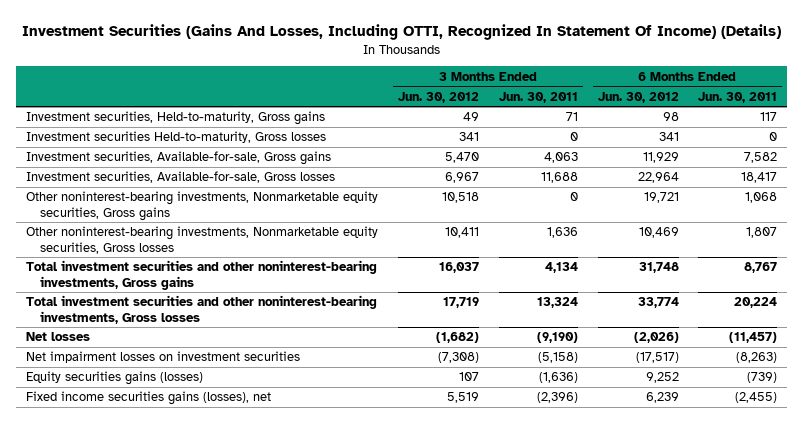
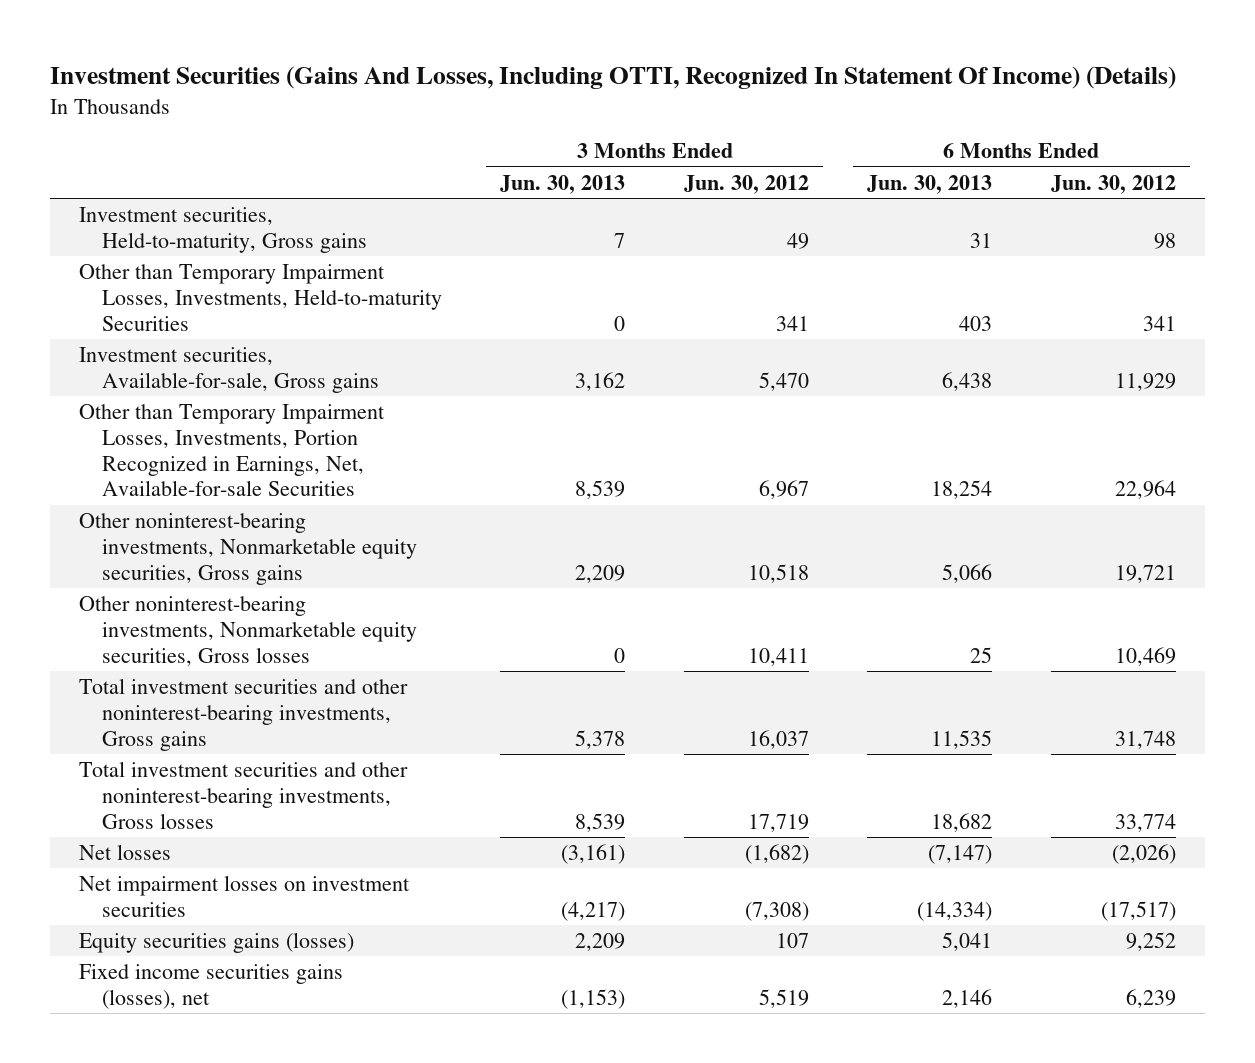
[498,91,578,103] Jun. 30, 2011 -> none
[698,91,778,103] Jun. 30, 2011 -> none
none -> [500,174,626,194] Jun. 30, 2013
none -> [867,174,993,194] Jun. 30, 2013
[25,131,326,144] Investment securities Held-to-maturity, Gross losses -> [79,263,443,331] Other than Temporary Impairment Losses, Investments, Held-to-maturity Securities
[25,171,335,184] Investment securities, Available-for-sale, Gross losses -> [79,403,386,497] Other than Temporary Impairment Losses, Investments, Portion Recognized in Earnings, Net, Available-for-sale Securities

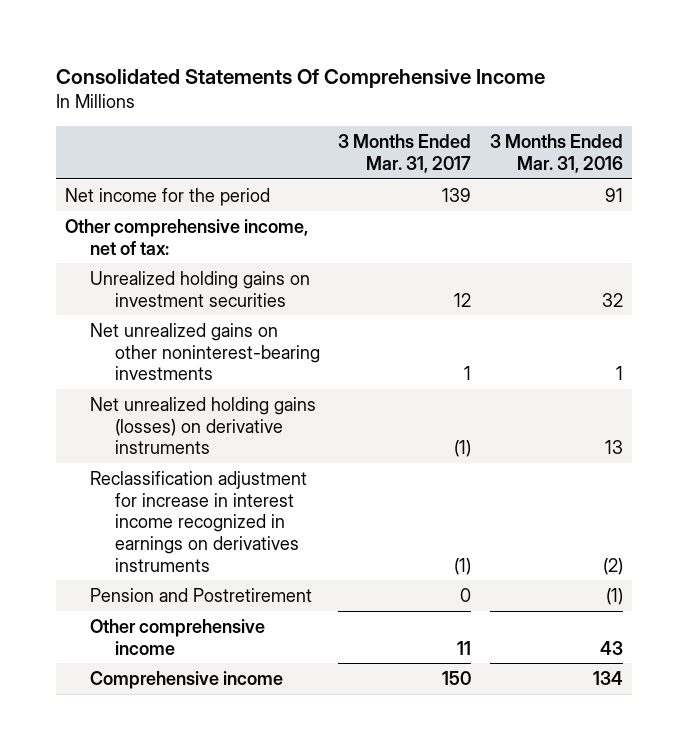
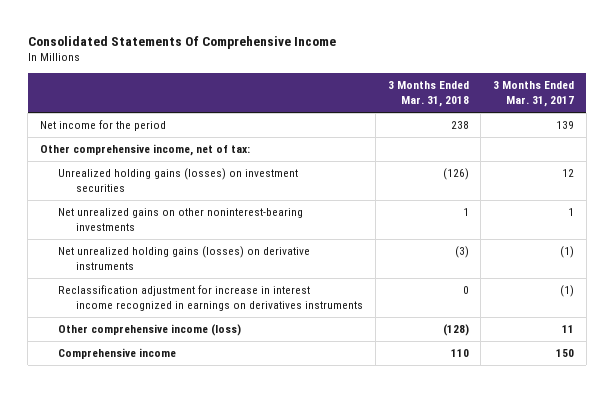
[490,134,624,173] 3 Months Ended Mar. 31, 2016 -> none
none -> [387,81,469,108] 3 Months Ended Mar. 31, 2018
[90,270,311,307] Unrealized holding gains on investment securities -> [57,168,298,193] Unrealized holding gains (losses) on investment securities
[90,587,313,602] Pension and Postretirement -> none
[90,618,266,655] Other comprehensive income -> [57,324,241,337] Other comprehensive income (loss)

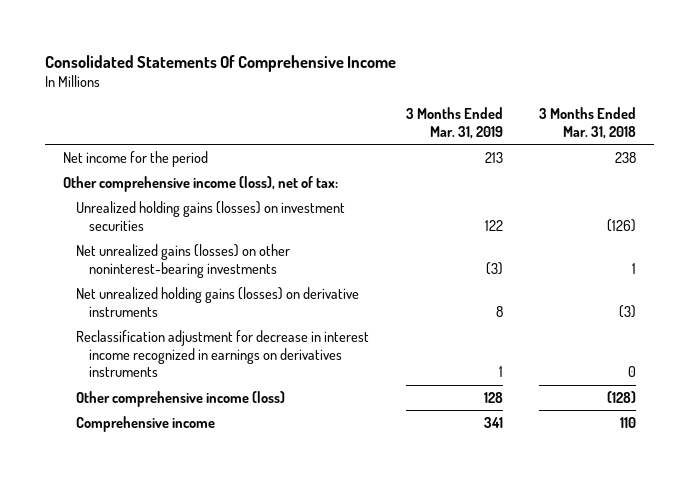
[493,81,575,108] 3 Months Ended Mar. 31, 2017 -> none
none -> [405,107,503,140] 3 Months Ended Mar. 31, 2019
[39,144,250,157] Other comprehensive income, net of tax: -> [63,175,339,192] Other comprehensive income (loss), net of tax:
[57,208,303,232] Net unrealized gains on other noninterest-bearing investments -> [76,243,291,278] Net unrealized gains (losses) on other noninterest-bearing investments
[57,285,364,312] Reclassification adjustment for increase in interest income recognized in earnings on derivatives instruments -> [76,329,370,378] Reclassification adjustment for decrease in interest income recognized in earnings on derivatives instruments

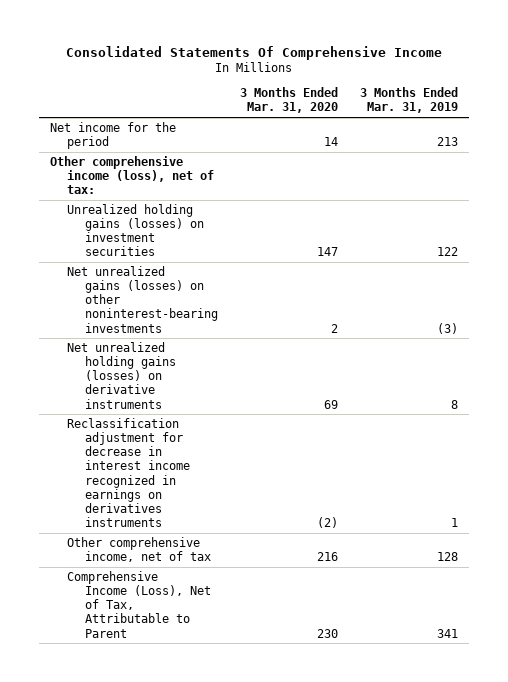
[538,107,636,140] 3 Months Ended Mar. 31, 2018 -> none
none -> [239,87,338,114] 3 Months Ended Mar. 31, 2020
[76,390,286,407] Other comprehensive income (loss) -> [67,537,211,563] Other comprehensive income, net of tax
[76,415,216,432] Comprehensive income -> [67,571,211,638] Comprehensive Income (Loss), Net of Tax, Attributable to Parent

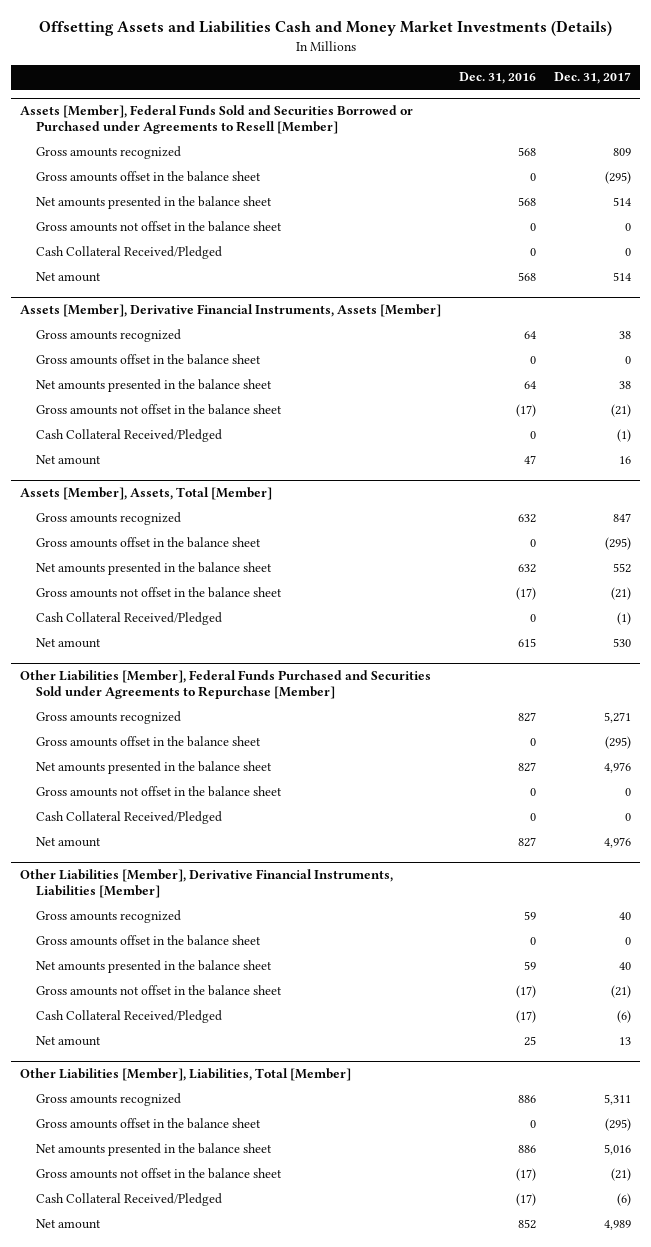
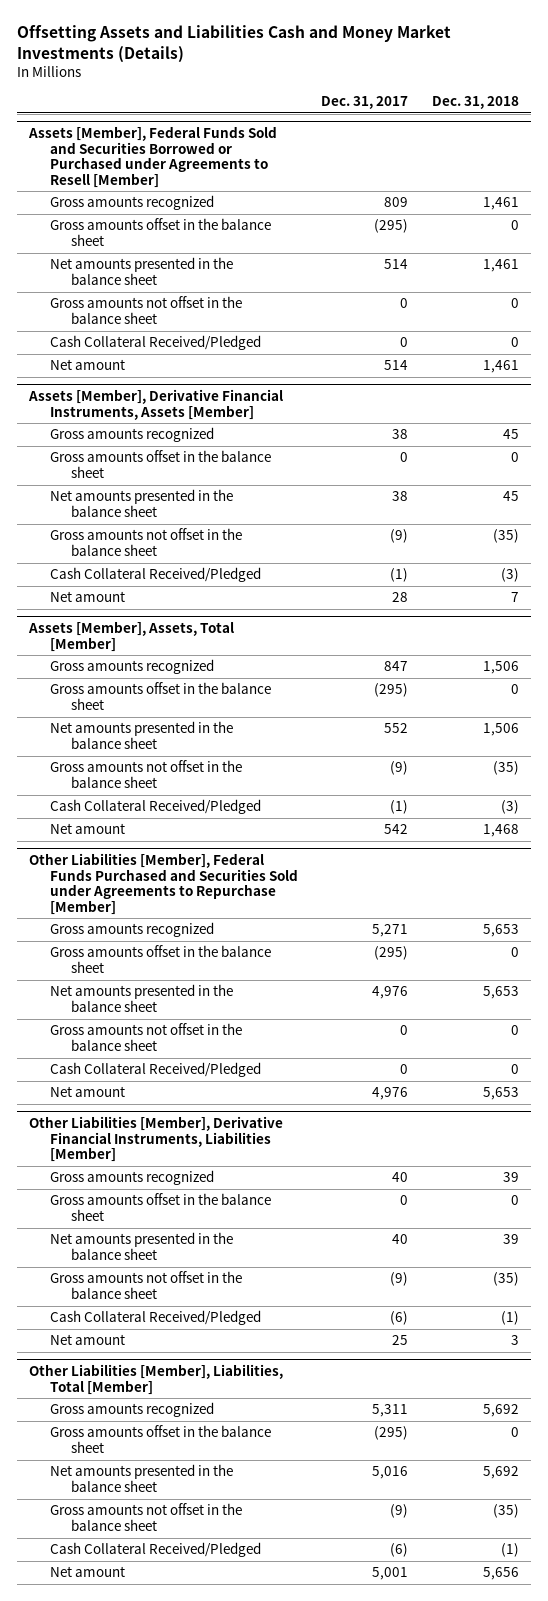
[459,72,537,85] Dec. 31, 2016 -> none
none -> [431,96,519,110] Dec. 31, 2018
[611,403,632,417] (21) -> [390,529,409,544] (9)
[619,455,632,464] 16 -> [392,592,409,603] 28
[611,586,632,600] (21) -> [390,761,409,776] (9)
[613,637,632,647] 530 -> [384,824,409,835] 542
[611,984,632,998] (21) -> [390,1272,409,1287] (9)
[619,1036,632,1045] 13 -> [392,1335,409,1346] 25
[611,1167,632,1181] (21) -> [390,1504,409,1519] (9)
[604,1219,632,1230] 4,989 -> [372,1567,409,1581] 5,001

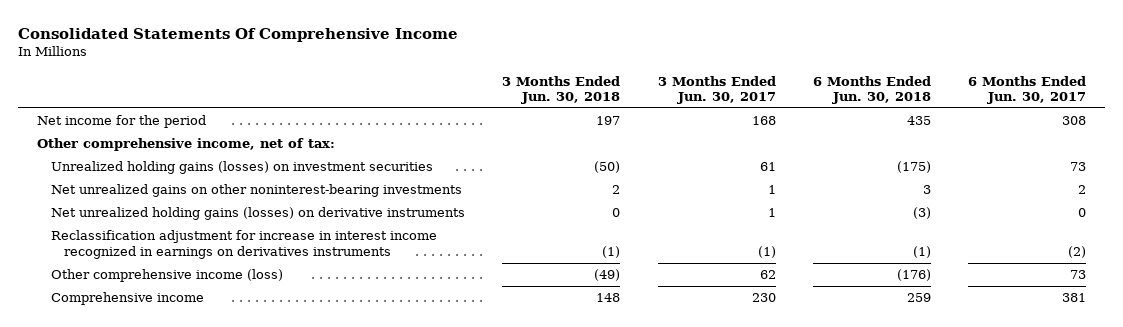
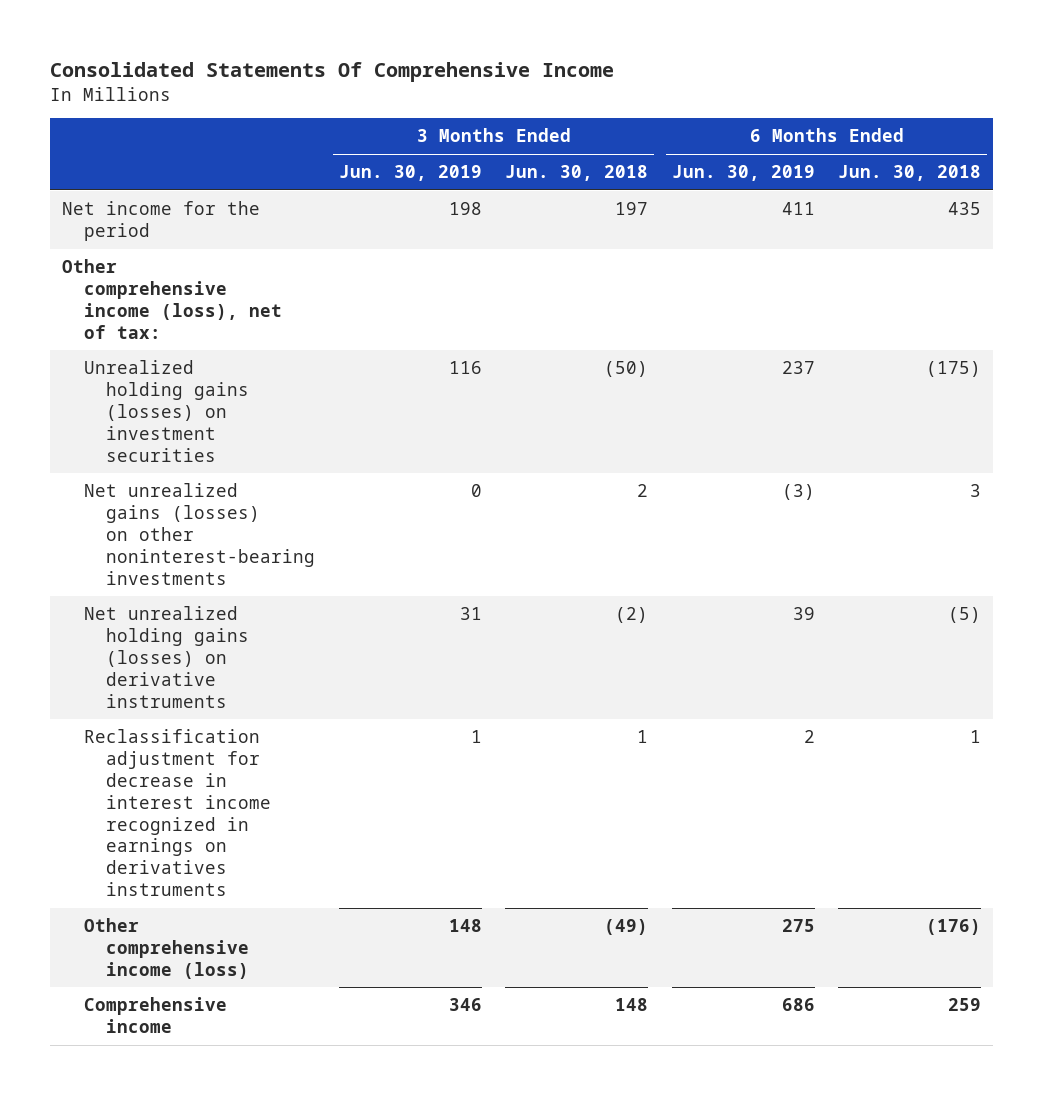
[657,75,776,105] 3 Months Ended Jun. 30, 2017 -> none
[968,75,1087,105] 6 Months Ended Jun. 30, 2017 -> none
none -> [338,165,482,182] Jun. 30, 2019
none -> [671,165,815,182] Jun. 30, 2019
[37,138,336,152] Other comprehensive income, net of tax: -> [62,259,283,339] Other comprehensive income (loss), net of tax:
[50,184,462,198] Net unrealized gains on other noninterest-bearing investments -> [84,483,316,585] Net unrealized gains (losses) on other noninterest-bearing investments
[612,208,621,218] 0 -> [615,607,649,624] (2)
[912,207,931,220] (3) -> [948,607,982,624] (5)
[50,230,437,259] Reclassification adjustment for increase in interest income recognized in earnings on derivatives instruments -> [84,729,272,897] Reclassification adjustment for decrease in interest income recognized in earnings on derivatives instruments
[602,245,621,258] (1) -> [637,730,649,744] 1
[912,245,931,258] (1) -> [970,730,982,744] 1

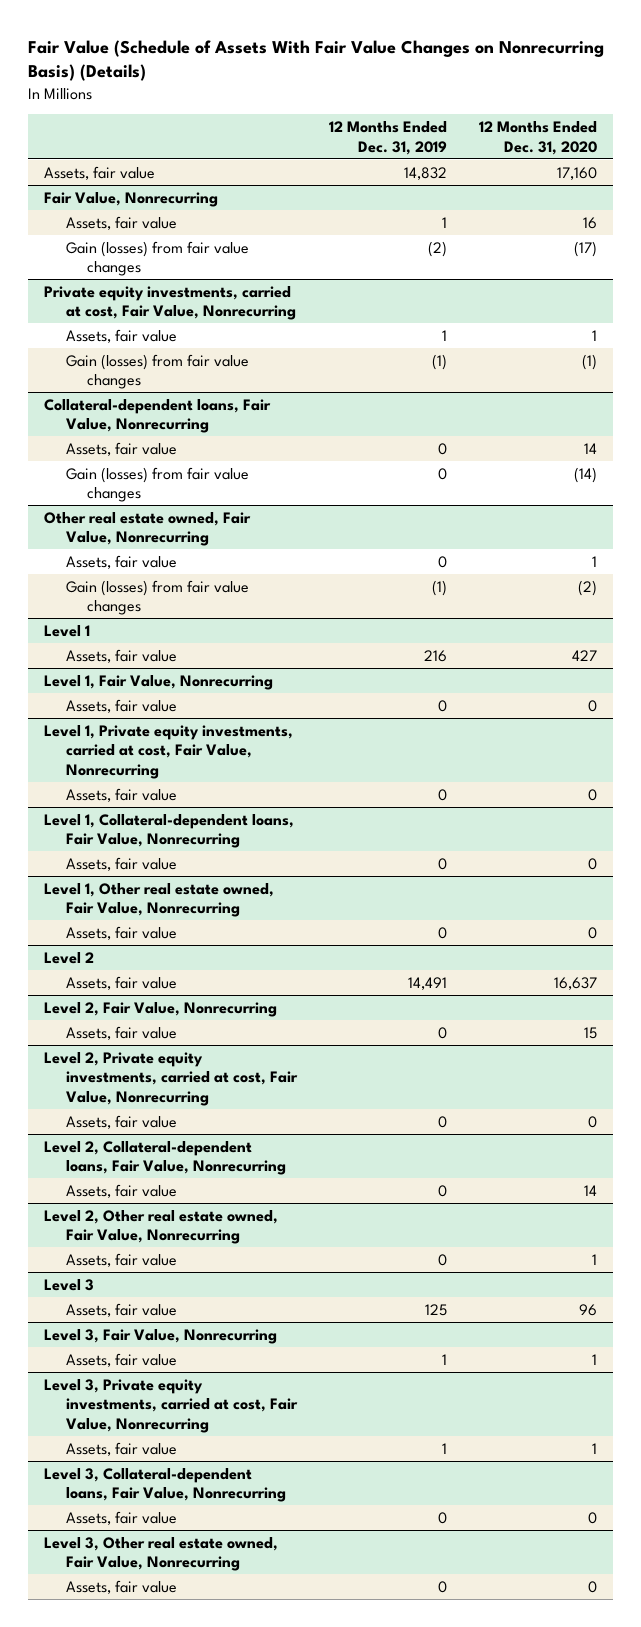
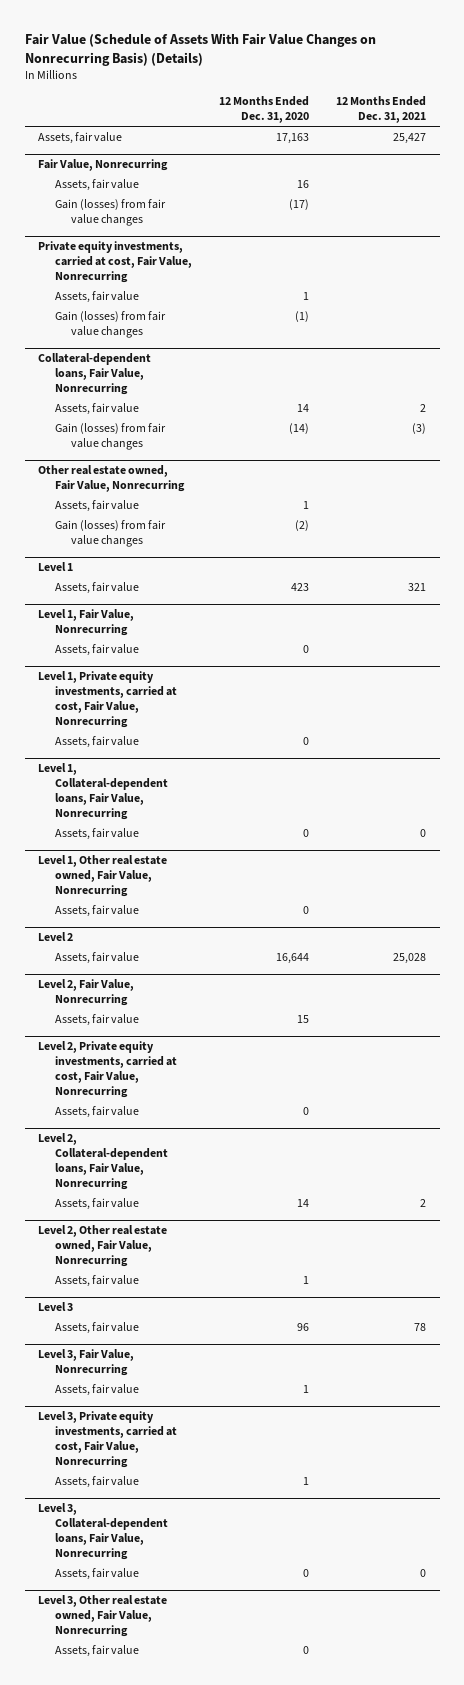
[328,121,447,155] 12 Months Ended Dec. 31, 2019 -> none
none -> [336,96,427,124] 12 Months Ended Dec. 31, 2021
[556,166,597,180] 17,160 -> [275,132,309,144] 17,163
[571,649,597,661] 427 -> [290,582,309,591] 423
[553,976,597,990] 16,637 -> [275,952,309,964] 16,644

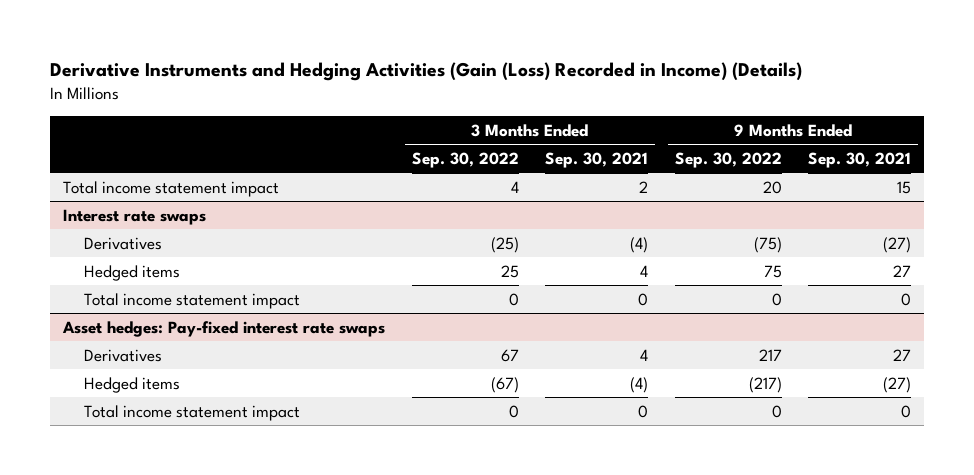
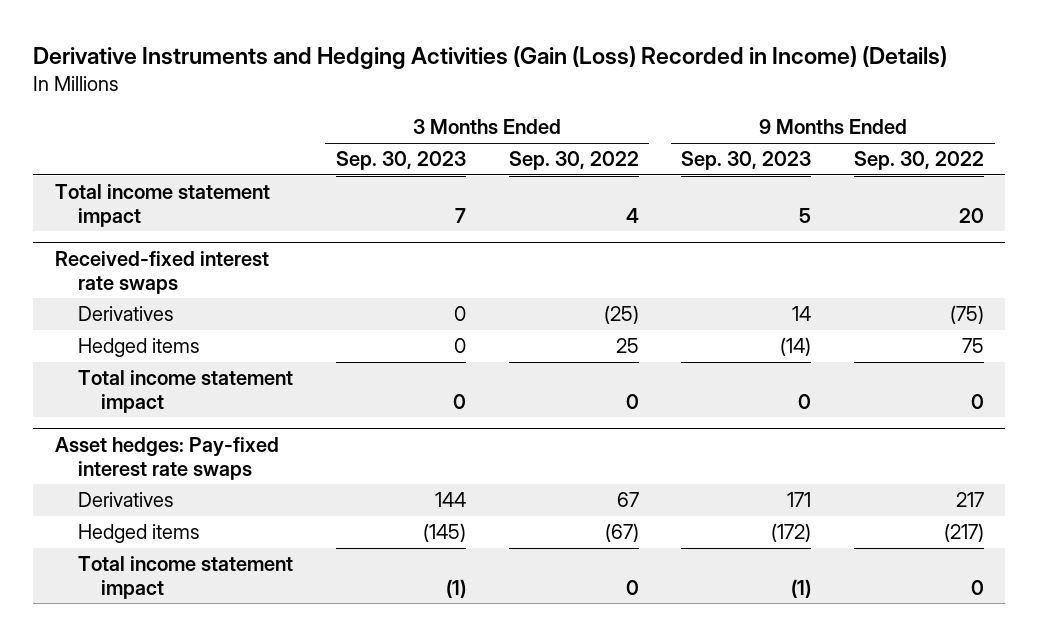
[545,151,649,168] Sep. 30, 2021 -> none
[808,151,912,168] Sep. 30, 2021 -> none
none -> [335,151,466,171] Sep. 30, 2023
none -> [681,151,812,171] Sep. 30, 2023
[63,208,207,225] Interest rate swaps -> [54,250,269,294] Received-fixed interest rate swaps

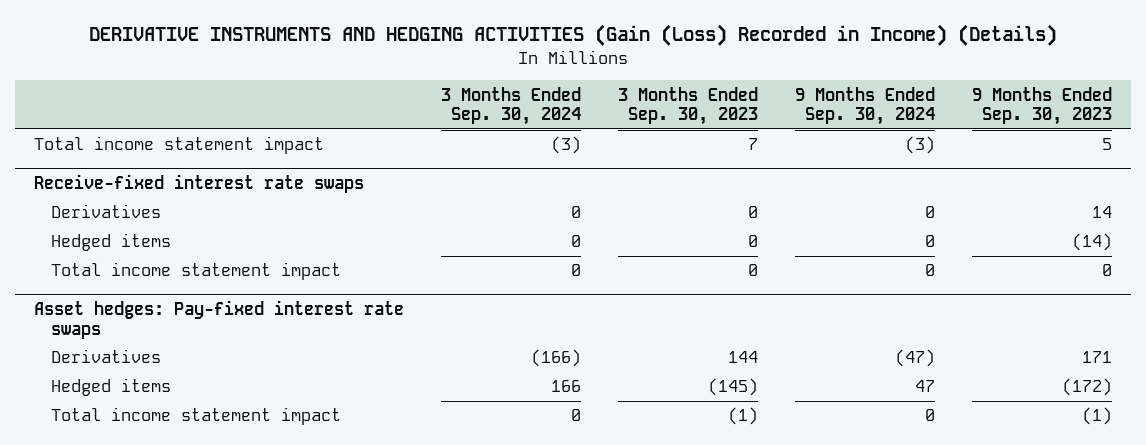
[33,46,948,70] Derivative Instruments and Hedging Activities (Gain (Loss) Recorded in Income) (Details) -> [89,24,1058,47] DERIVATIVE INSTRUMENTS AND HEDGING ACTIVITIES (Gain (Loss) Recorded in Income) (Details)
[508,151,639,171] Sep. 30, 2022 -> none
[854,151,985,171] Sep. 30, 2022 -> none
none -> [441,86,582,126] 3 Months Ended Sep. 30, 2024
none -> [795,86,936,126] 9 Months Ended Sep. 30, 2024
[54,250,269,294] Received-fixed interest rate swaps -> [33,174,364,194] Receive-fixed interest rate swaps

